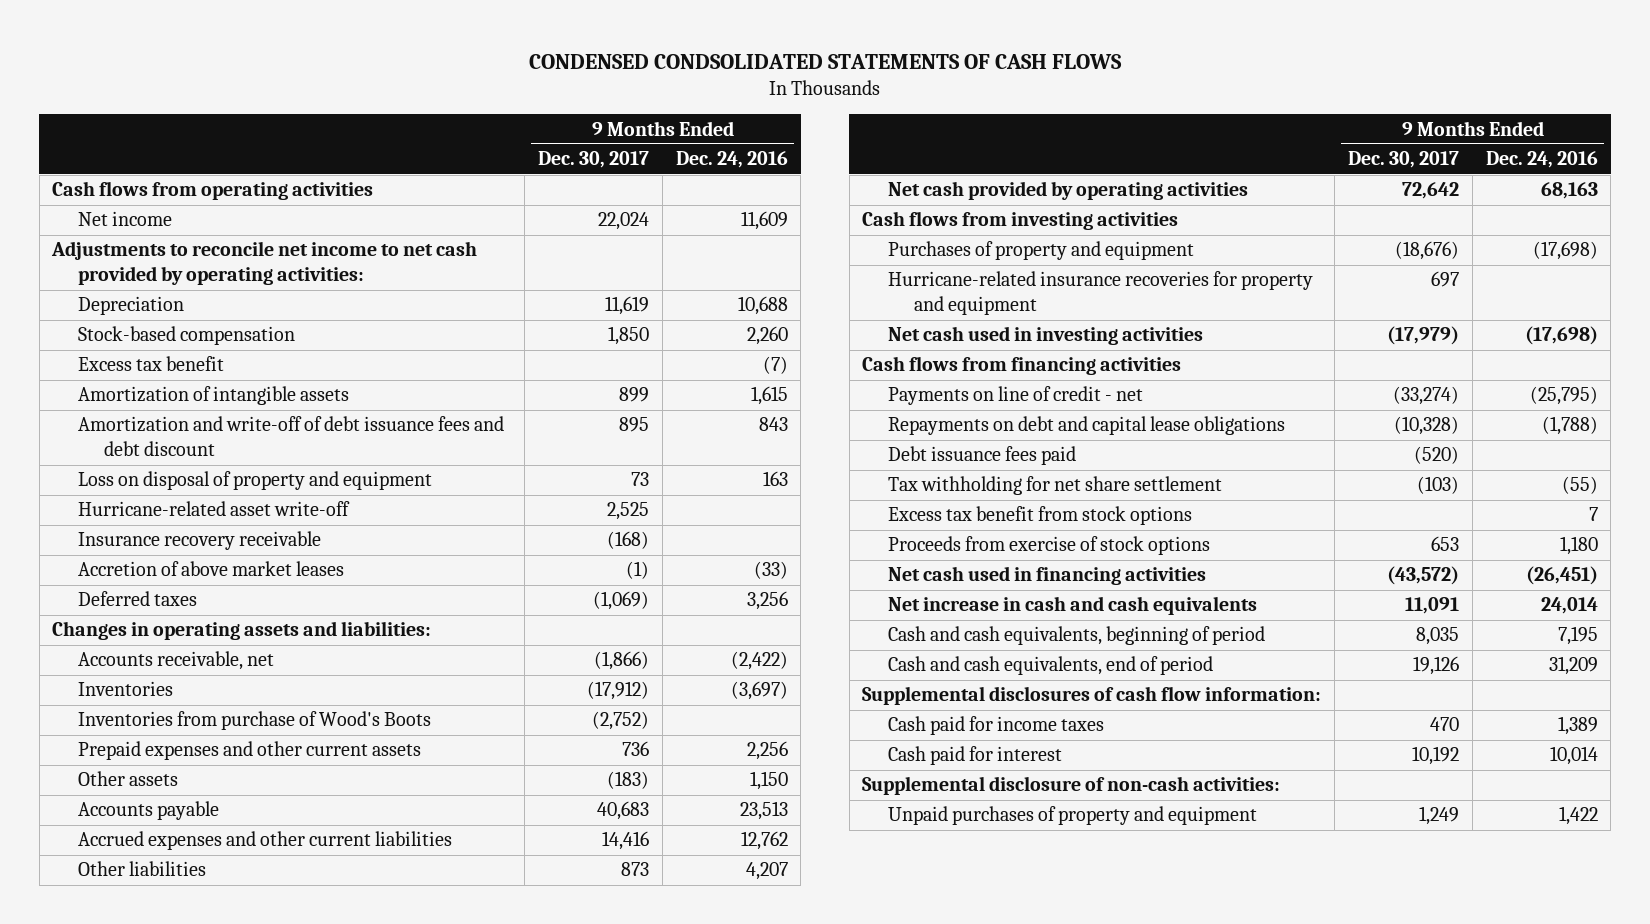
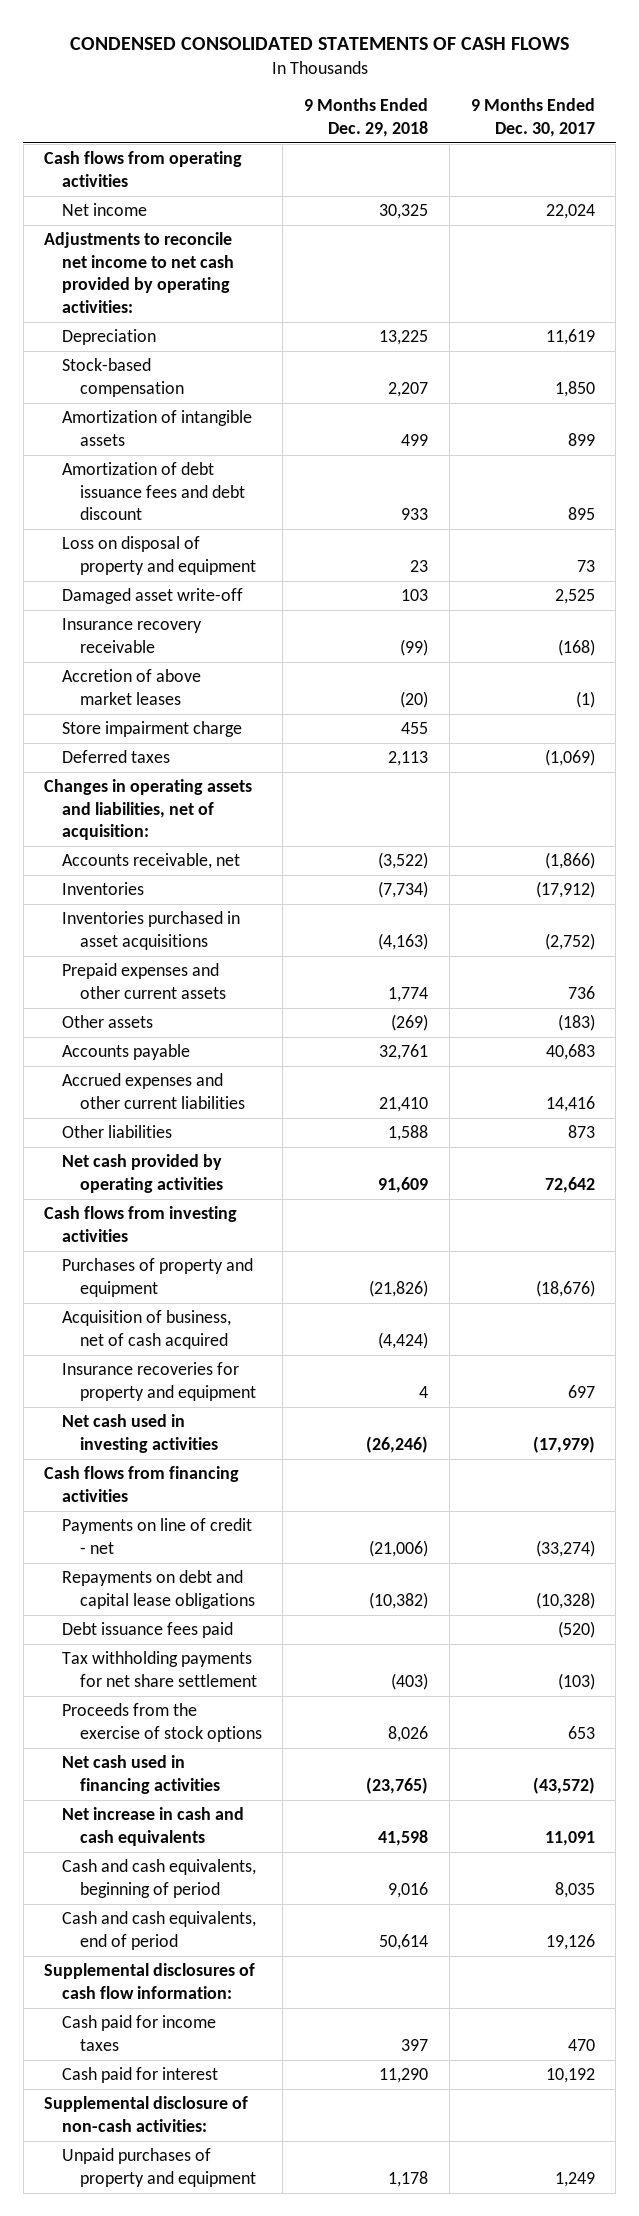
[529,53,1123,69] CONDENSED CONDSOLIDATED STATEMENTS OF CASH FLOWS -> [69,37,569,51] CONDENSED CONSOLIDATED STATEMENTS OF CASH FLOWS
[675,151,788,169] Dec. 24, 2016 -> none
none -> [304,98,429,137] 9 Months Ended Dec. 29, 2018
[78,356,225,372] Excess tax benefit -> none
[78,416,505,457] Amortization and write-off of debt issuance fees and debt discount -> [62,462,245,521] Amortization of debt issuance fees and debt discount
[78,501,351,517] Hurricane-related asset write-off -> [62,588,244,605] Damaged asset write-off
none -> [62,721,243,738] Store impairment charge
[52,621,432,641] Changes in operating assets and liabilities: -> [44,779,253,841] Changes in operating assets and liabilities, net of acquisition:
[78,711,432,731] Inventories from purchase of Wood's Boots -> [62,911,241,950] Inventories purchased in asset acquisitions
none -> [62,1310,232,1349] Acquisition of business, net of cash acquired
[888,271,1314,316] Hurricane-related insurance recoveries for property and equipment -> [62,1362,256,1401] Insurance recoveries for property and equipment
[888,506,1193,526] Excess tax benefit from stock options -> none
[888,476,1223,496] Tax withholding for net share settlement -> [62,1651,257,1687] Tax withholding payments for net share settlement
[888,536,1211,556] Proceeds from exercise of stock options -> [62,1703,262,1742] Proceeds from the exercise of stock options

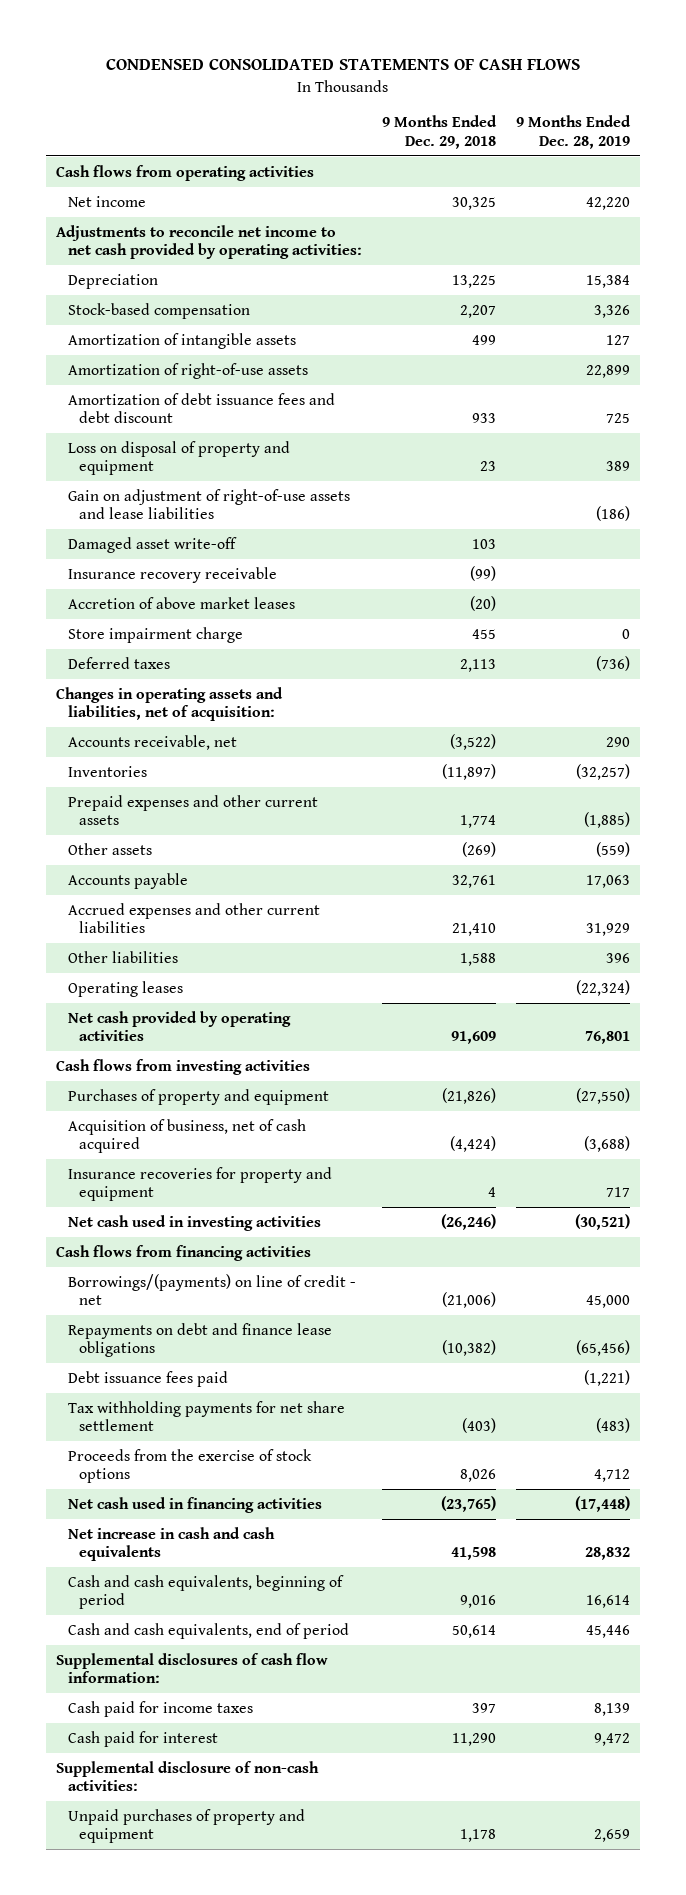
[470,98,595,137] 9 Months Ended Dec. 30, 2017 -> none
none -> [516,115,632,149] 9 Months Ended Dec. 28, 2019
none -> [67,362,308,379] Amortization of right-of-use assets
none -> [67,488,350,520] Gain on adjustment of right-of-use assets and lease liabilities
[62,911,241,950] Inventories purchased in asset acquisitions -> none
[378,881,429,899] (7,734) -> [442,763,497,780] (11,897)
none -> [67,980,183,997] Operating leases
[62,1518,253,1554] Payments on line of credit - net -> [67,1273,356,1306] Borrowings/(payments) on line of credit - net
[62,1570,255,1609] Repayments on debt and capital lease obligations -> [67,1322,332,1358] Repayments on debt and finance lease obligations

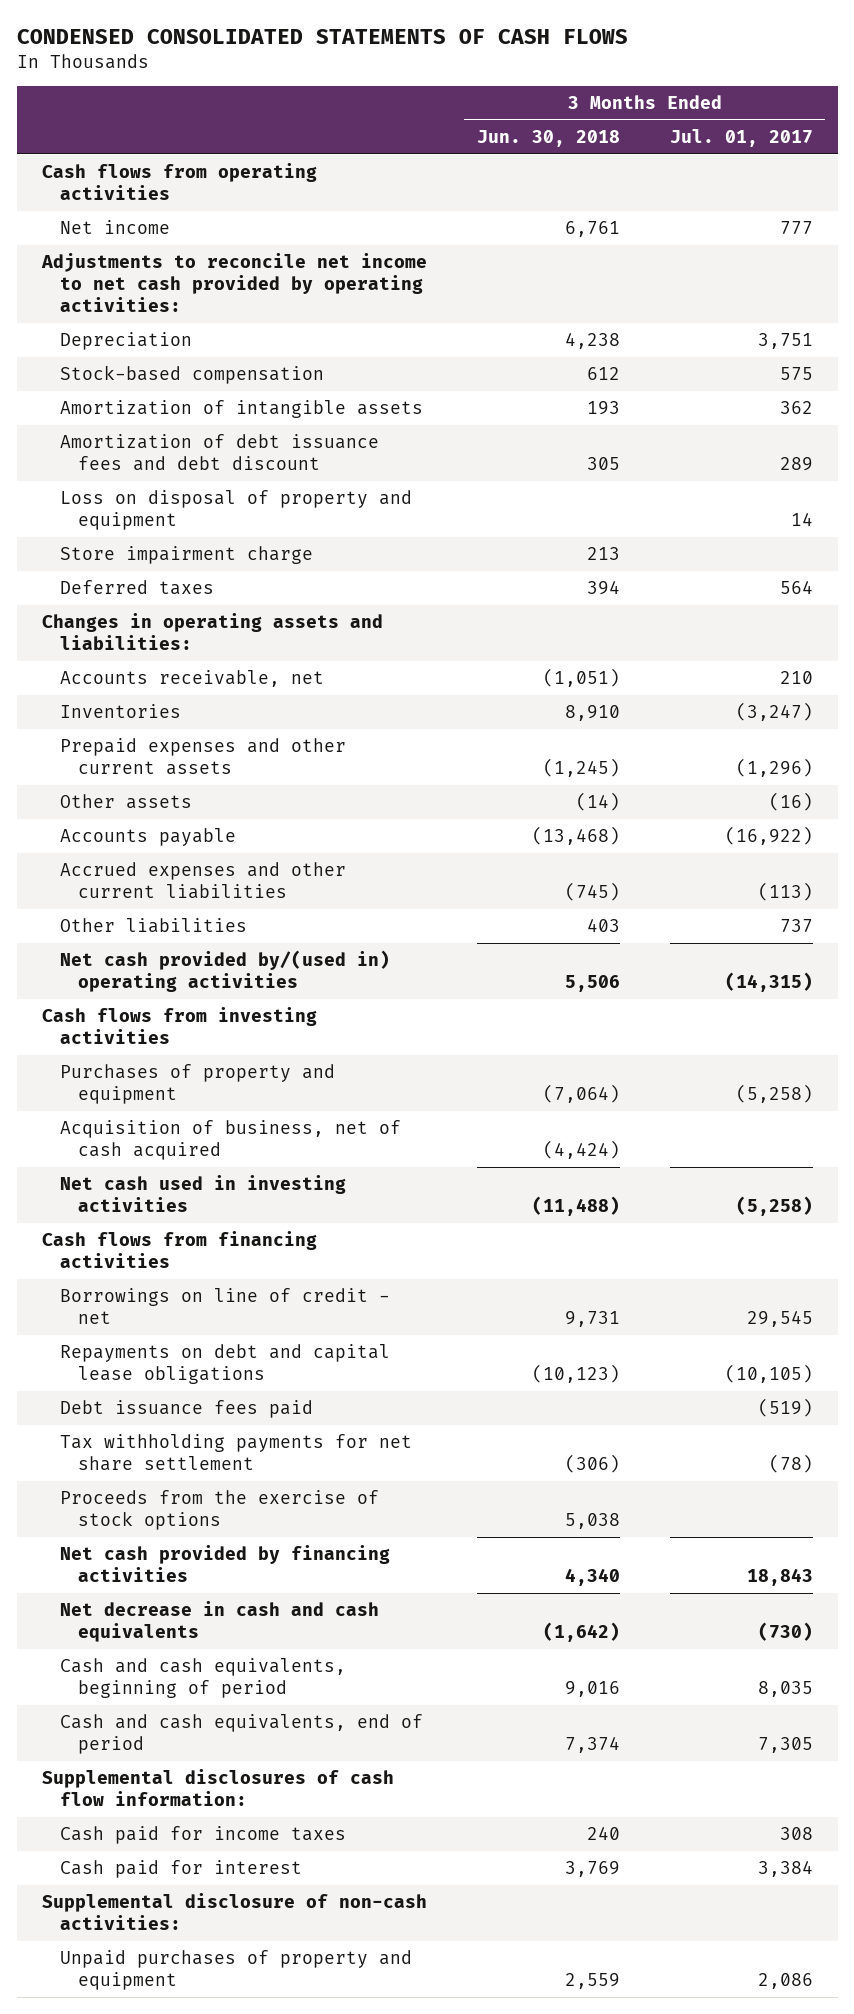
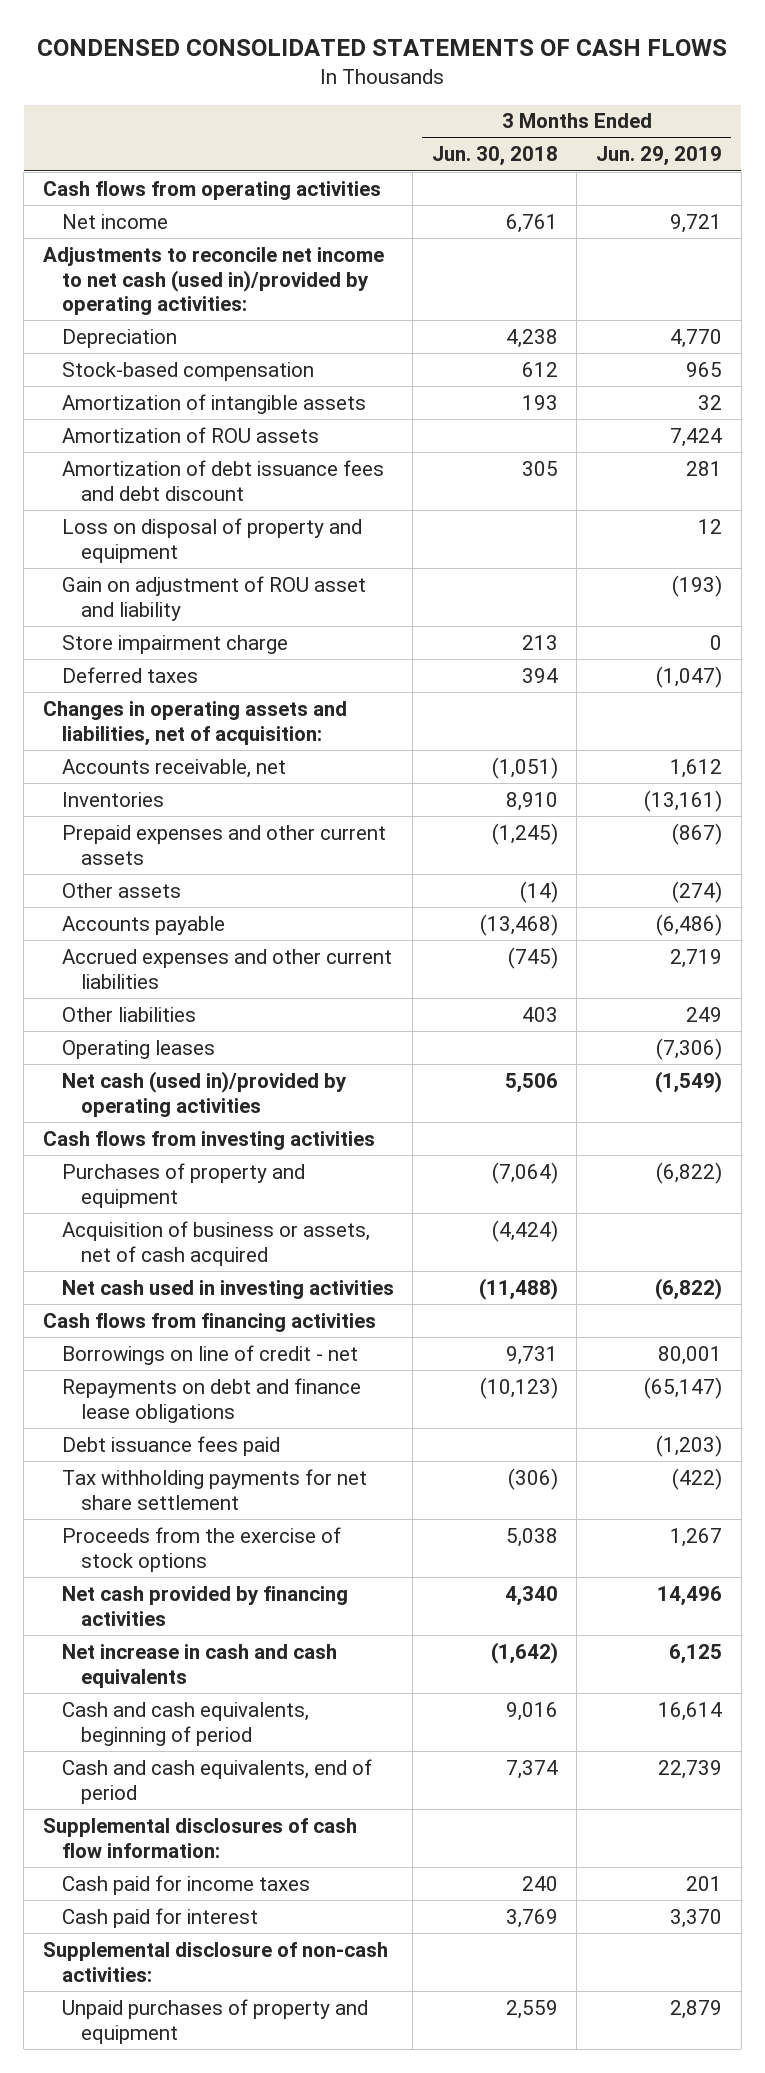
[669,128,813,147] Jul. 01, 2017 -> none
none -> [595,146,722,167] Jun. 29, 2019
[40,253,427,313] Adjustments to reconcile net income to net cash provided by operating activities: -> [42,246,384,316] Adjustments to reconcile net income to net cash (used in)/provided by operating activities:
none -> [61,426,319,443] Amortization of ROU assets
none -> [61,575,366,621] Gain on adjustment of ROU asset and liability
[41,613,383,651] Changes in operating assets and liabilities: -> [42,700,347,746] Changes in operating assets and liabilities, net of acquisition:
none -> [61,1039,215,1059] Operating leases
[59,950,390,993] Net cash provided by/(used in) operating activities -> [61,1070,347,1117] Net cash (used in)/provided by operating activities
[59,1120,401,1161] Acquisition of business, net of cash acquired -> [61,1220,370,1266] Acquisition of business or assets, net of cash acquired
[59,1344,390,1385] Repayments on debt and capital lease obligations -> [61,1377,361,1423] Repayments on debt and finance lease obligations
[59,1601,379,1643] Net decrease in cash and cash equivalents -> [61,1643,337,1688] Net increase in cash and cash equivalents

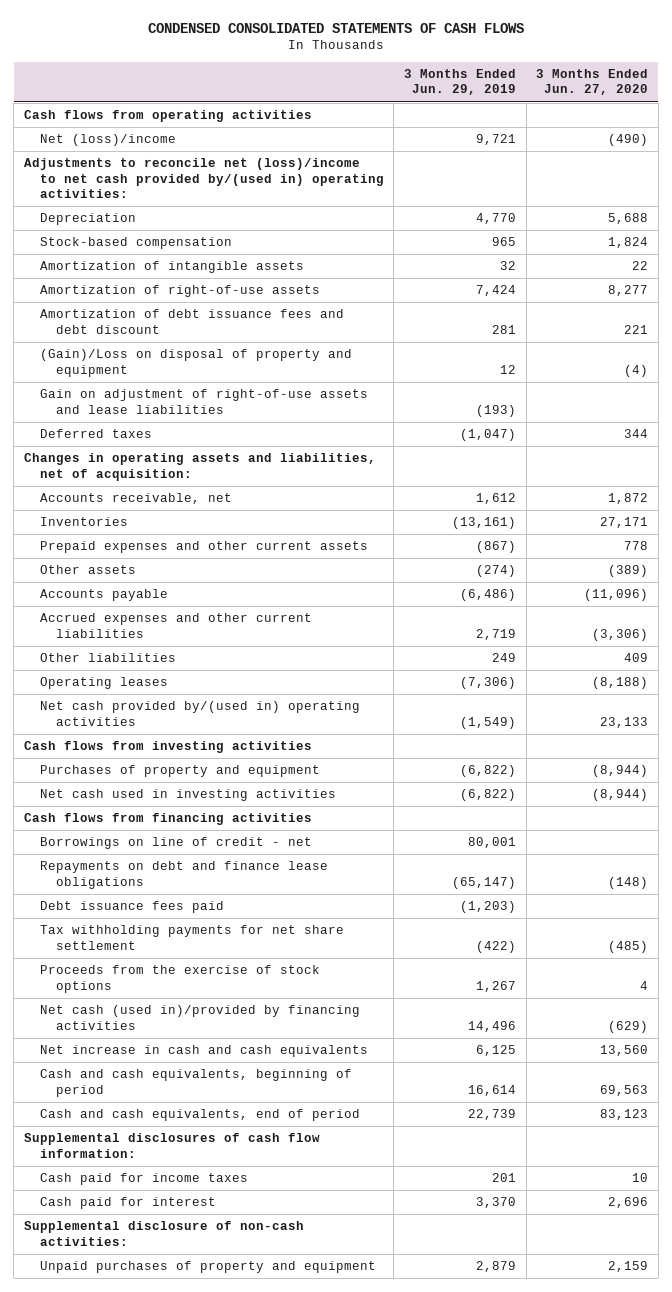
[431,146,558,167] Jun. 30, 2018 -> none
none -> [536,68,649,96] 3 Months Ended Jun. 27, 2020
[61,213,168,229] Net income -> [39,134,176,147] Net (loss)/income
[42,246,384,316] Adjustments to reconcile net income to net cash (used in)/provided by operating activities: -> [23,158,384,199] Adjustments to reconcile net (loss)/income to net cash provided by/(used in) operating activities:
[61,426,319,443] Amortization of ROU assets -> [39,285,320,298] Amortization of right-of-use assets
[61,634,288,654] Store impairment charge -> none
[61,517,362,563] Loss on disposal of property and equipment -> [39,349,352,377] (Gain)/Loss on disposal of property and equipment
[61,575,366,621] Gain on adjustment of ROU asset and liability -> [39,389,368,414] Gain on adjustment of right-of-use assets and lease liabilities
[61,1070,347,1117] Net cash (used in)/provided by operating activities -> [39,701,360,726] Net cash provided by/(used in) operating activities
[61,1220,370,1266] Acquisition of business or assets, net of cash acquired -> none
[61,1585,348,1626] Net cash provided by financing activities -> [39,1005,360,1030] Net cash (used in)/provided by financing activities

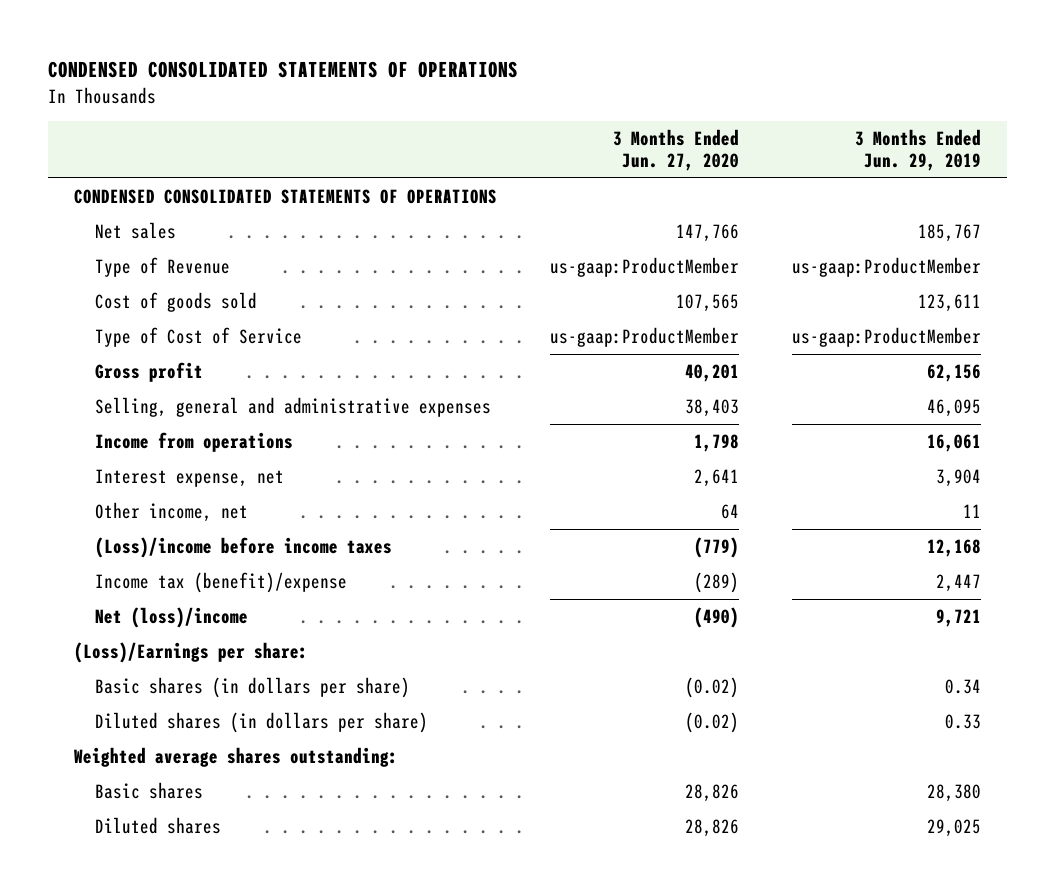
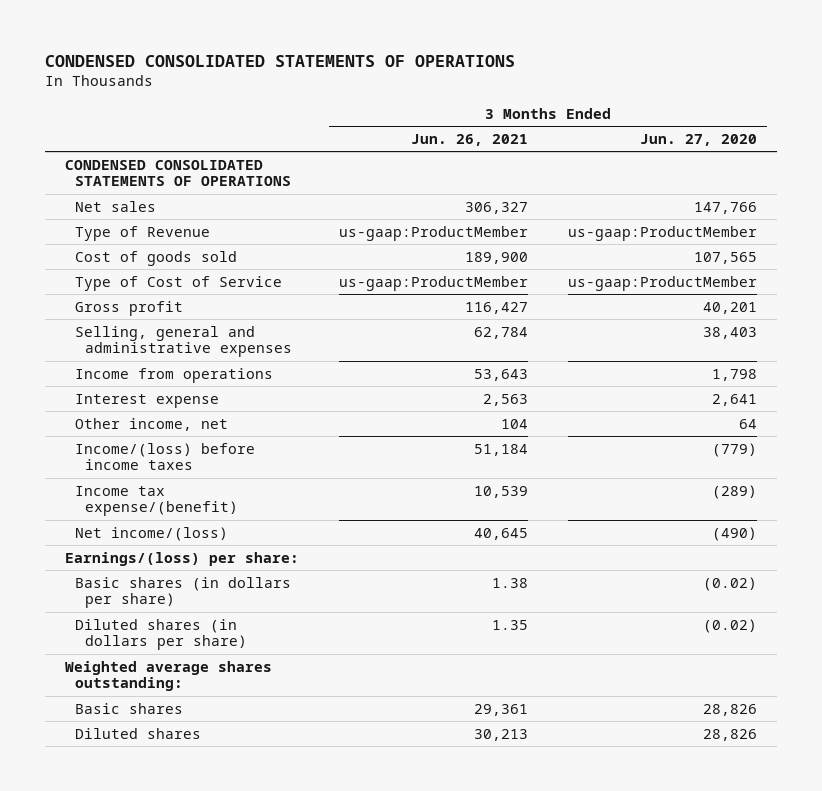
[854,129,981,172] 3 Months Ended Jun. 29, 2019 -> none
none -> [411,133,529,146] Jun. 26, 2021
[94,468,284,487] Interest expense, net -> [75,393,220,408] Interest expense
[94,536,392,558] (Loss)/income before income taxes -> [75,442,256,471] Income/(loss) before income taxes
[94,571,347,593] Income tax (benefit)/expense -> [75,485,239,517] Income tax expense/(benefit)
[94,606,248,628] Net (loss)/income -> [75,526,229,541] Net income/(loss)
[74,641,309,663] (Loss)/Earnings per share: -> [64,551,299,566] Earnings/(loss) per share:

